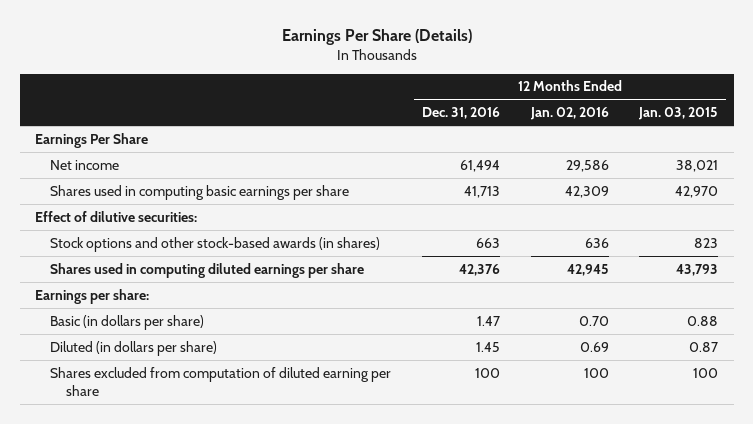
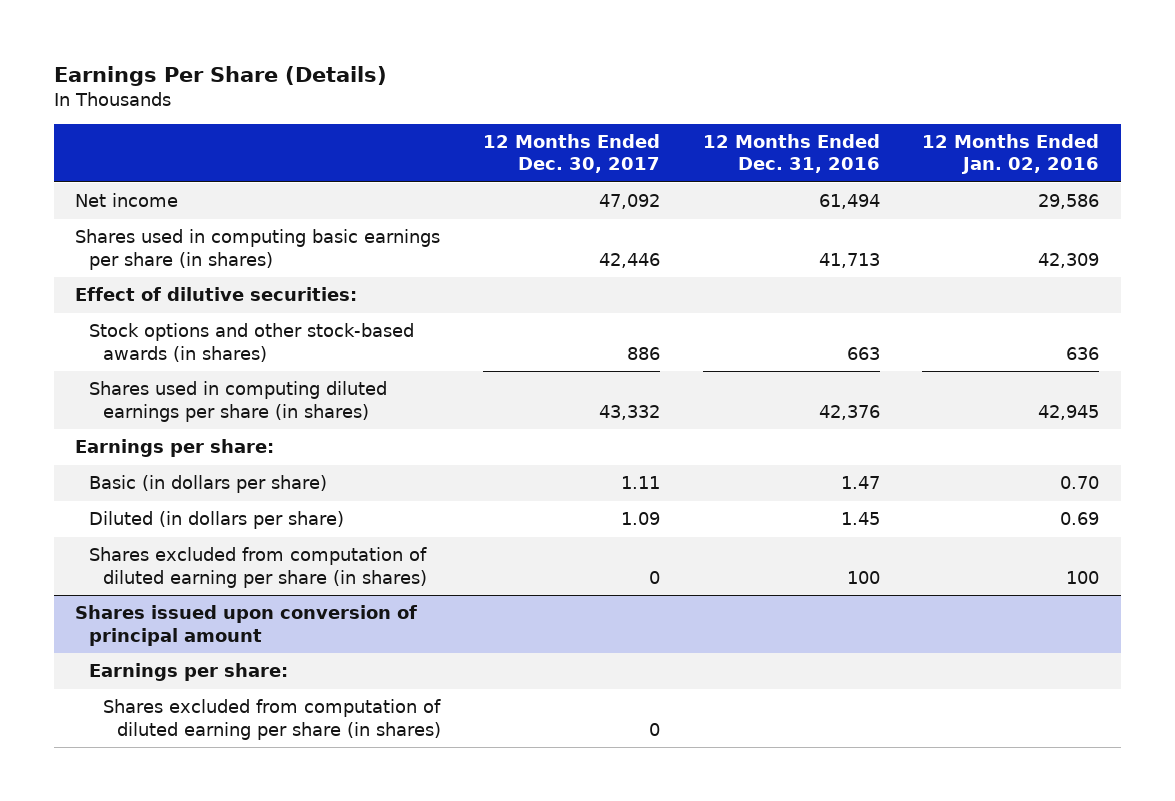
[638,107,719,121] Jan. 03, 2015 -> none
none -> [483,134,661,174] 12 Months Ended Dec. 30, 2017
[34,132,148,148] Earnings Per Share -> none
[50,184,350,200] Shares used in computing basic earnings per share -> [75,229,441,270] Shares used in computing basic earnings per share (in shares)
[50,262,365,278] Shares used in computing diluted earnings per share -> [89,381,388,422] Shares used in computing diluted earnings per share (in shares)
[50,366,392,396] Shares excluded from computation of diluted earning per share -> [89,547,428,588] Shares excluded from computation of diluted earning per share (in shares)
none -> [75,605,418,646] Shares issued upon conversion of principal amount
none -> [89,663,289,682] Earnings per share:
none -> [102,699,441,740] Shares excluded from computation of diluted earning per share (in shares)

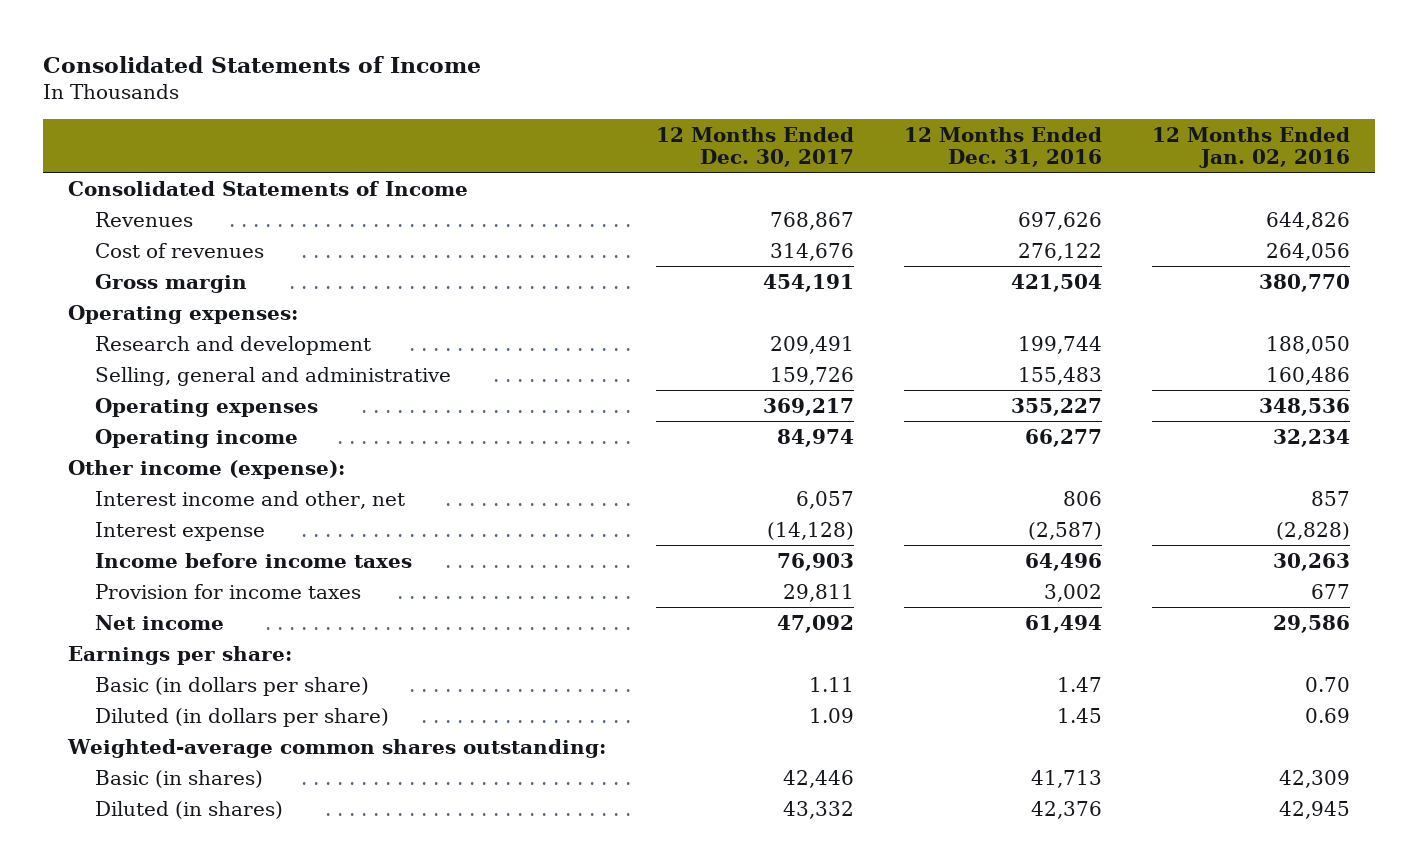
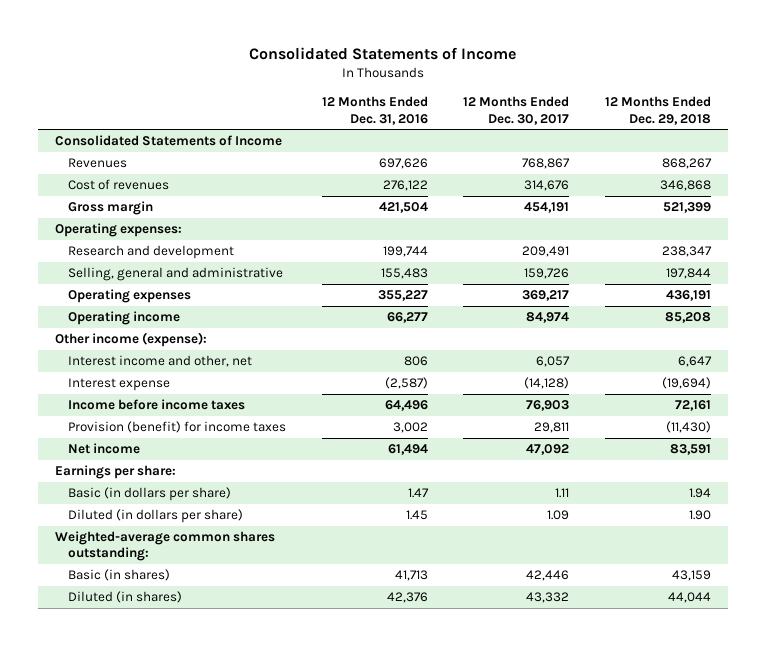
[1151,126,1350,168] 12 Months Ended Jan. 02, 2016 -> none
none -> [604,96,711,125] 12 Months Ended Dec. 29, 2018
[95,583,362,599] Provision for income taxes -> [68,421,287,434] Provision (benefit) for income taxes

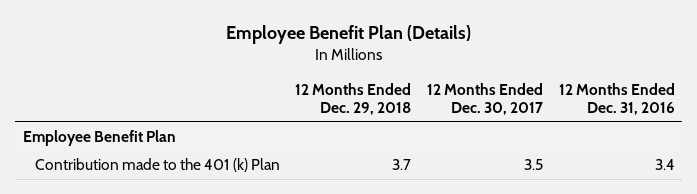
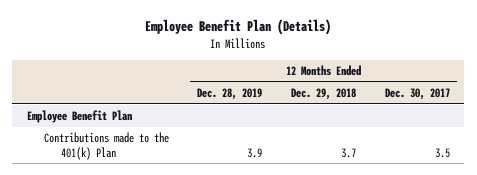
[558,82,675,116] 12 Months Ended Dec. 31, 2016 -> none
none -> [197,88,263,101] Dec. 28, 2019
[34,158,280,173] Contribution made to the 401 (k) Plan -> [43,132,169,160] Contributions made to the 401(k) Plan

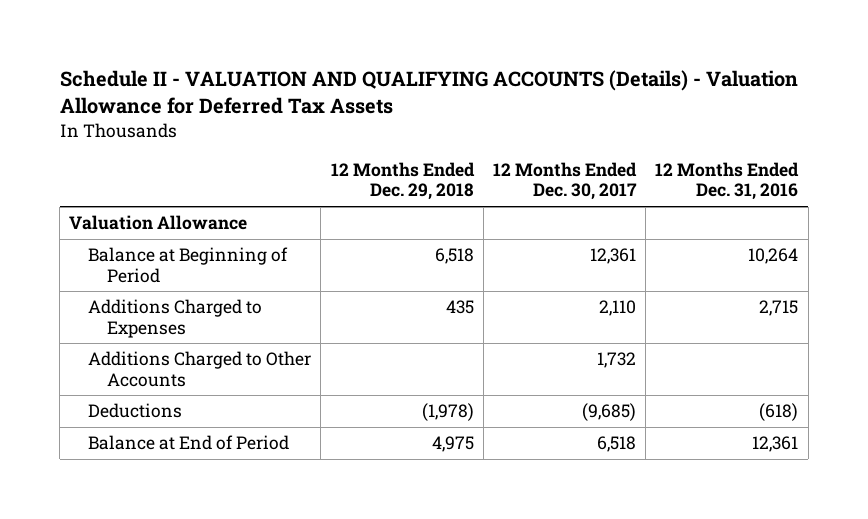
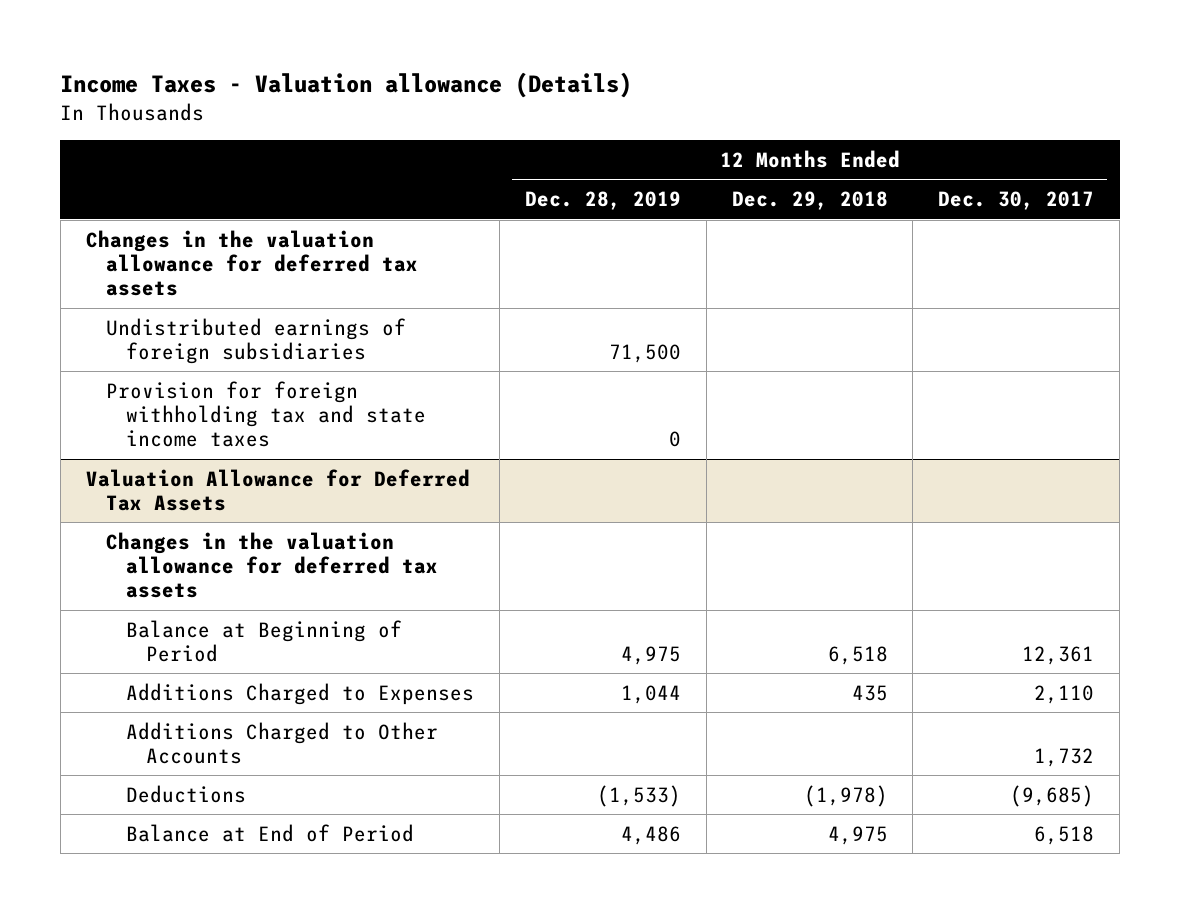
[59,70,798,115] Schedule II - VALUATION AND QUALIFYING ACCOUNTS (Details) - Valuation Allowance for Deferred Tax Assets -> [60,72,633,99] Income Taxes - Valuation allowance (Details)
[655,162,800,201] 12 Months Ended Dec. 31, 2016 -> none
none -> [524,191,681,211] Dec. 28, 2019
[69,215,248,231] Valuation Allowance -> [85,229,418,297] Changes in the valuation allowance for deferred tax assets
none -> [105,317,406,364] Undistributed earnings of foreign subsidiaries
none -> [105,380,427,448] Provision for foreign withholding tax and state income taxes
none -> [85,468,470,511] Valuation Allowance for Deferred Tax Assets
none -> [105,531,439,599] Changes in the valuation allowance for deferred tax assets

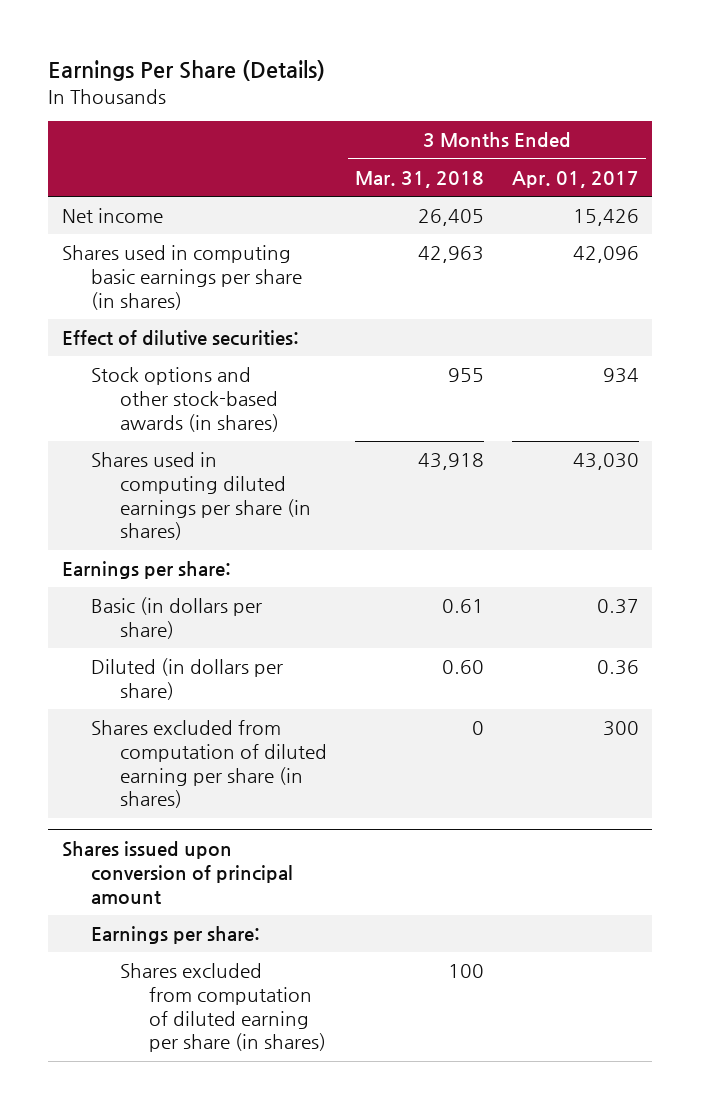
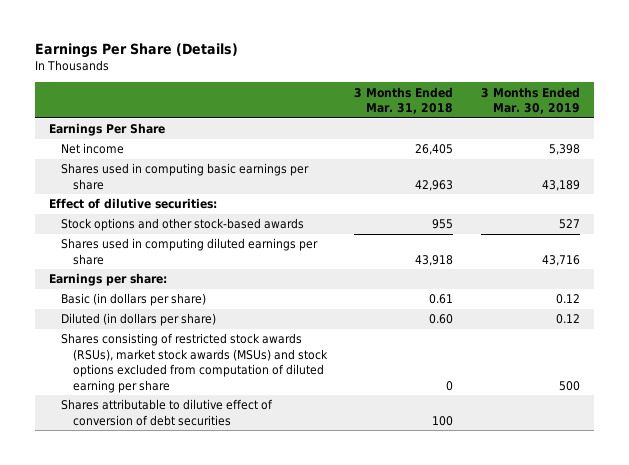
[511,170,639,188] Apr. 01, 2017 -> none
none -> [480,86,580,115] 3 Months Ended Mar. 30, 2019
none -> [48,123,165,137] Earnings Per Share
[62,245,303,310] Shares used in computing basic earnings per share (in shares) -> [60,163,309,190] Shares used in computing basic earnings per share
[91,367,280,432] Stock options and other stock-based awards (in shares) -> [60,218,304,232] Stock options and other stock-based awards
[91,452,312,541] Shares used in computing diluted earnings per share (in shares) -> [60,238,318,265] Shares used in computing diluted earnings per share
[62,841,294,904] Shares issued upon conversion of principal amount -> none
[91,926,261,945] Earnings per share: -> none
[120,963,326,1053] Shares excluded from computation of diluted earning per share (in shares) -> none
[91,720,328,809] Shares excluded from computation of diluted earning per share (in shares) -> [60,333,328,394] Shares consisting of restricted stock awards (RSUs), market stock awards (MSUs) and stock options excluded from computation of diluted earning per share
none -> [60,399,273,426] Shares attributable to dilutive effect of conversion of debt securities

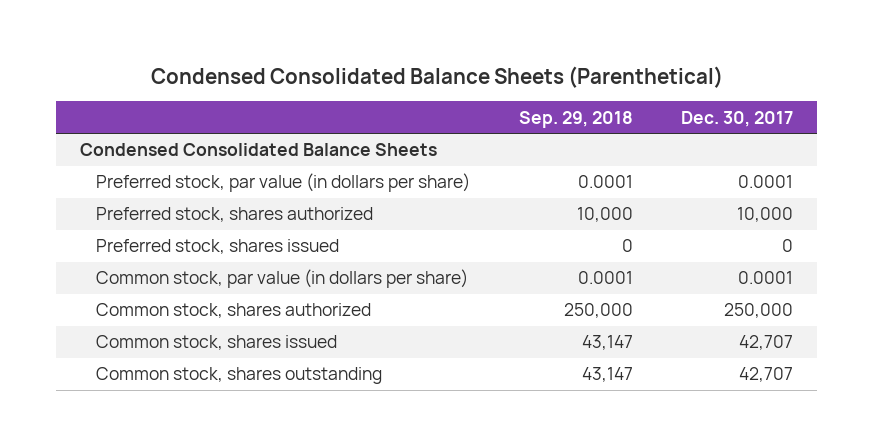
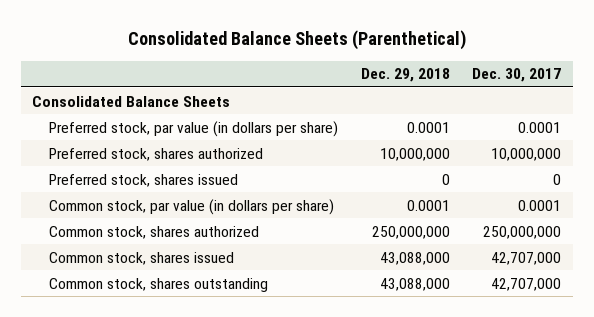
[150,65,723,88] Condensed Consolidated Balance Sheets (Parenthetical) -> [127,30,466,51] Consolidated Balance Sheets (Parenthetical)
[518,110,633,128] Sep. 29, 2018 -> none
none -> [360,68,450,83] Dec. 29, 2018
[80,143,438,157] Condensed Consolidated Balance Sheets -> [32,95,231,107] Consolidated Balance Sheets
[737,207,794,223] 10,000 -> [491,147,562,161] 10,000,000
[724,303,794,319] 250,000 -> [483,225,562,239] 250,000,000
[739,335,794,351] 42,707 -> [491,251,562,265] 42,707,000
[739,367,794,383] 42,707 -> [491,277,562,291] 42,707,000

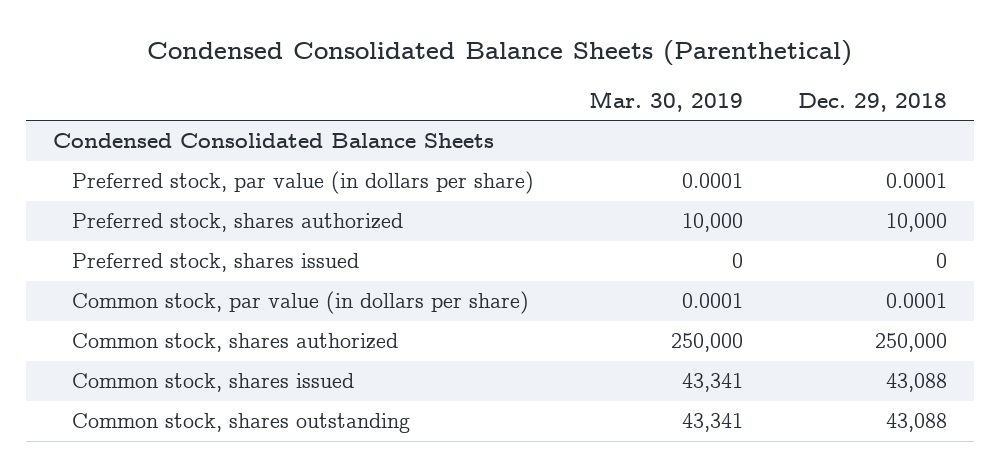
[127,30,466,51] Consolidated Balance Sheets (Parenthetical) -> [146,39,852,66] Condensed Consolidated Balance Sheets (Parenthetical)
[472,68,562,83] Dec. 30, 2017 -> none
none -> [588,90,743,112] Mar. 30, 2019
[32,95,231,107] Consolidated Balance Sheets -> [53,133,495,149] Condensed Consolidated Balance Sheets
[379,147,450,161] 10,000,000 -> [885,213,947,233] 10,000
[371,225,450,239] 250,000,000 -> [874,333,947,353] 250,000
[379,251,450,265] 43,088,000 -> [885,373,947,393] 43,088
[379,277,450,291] 43,088,000 -> [885,413,947,433] 43,088

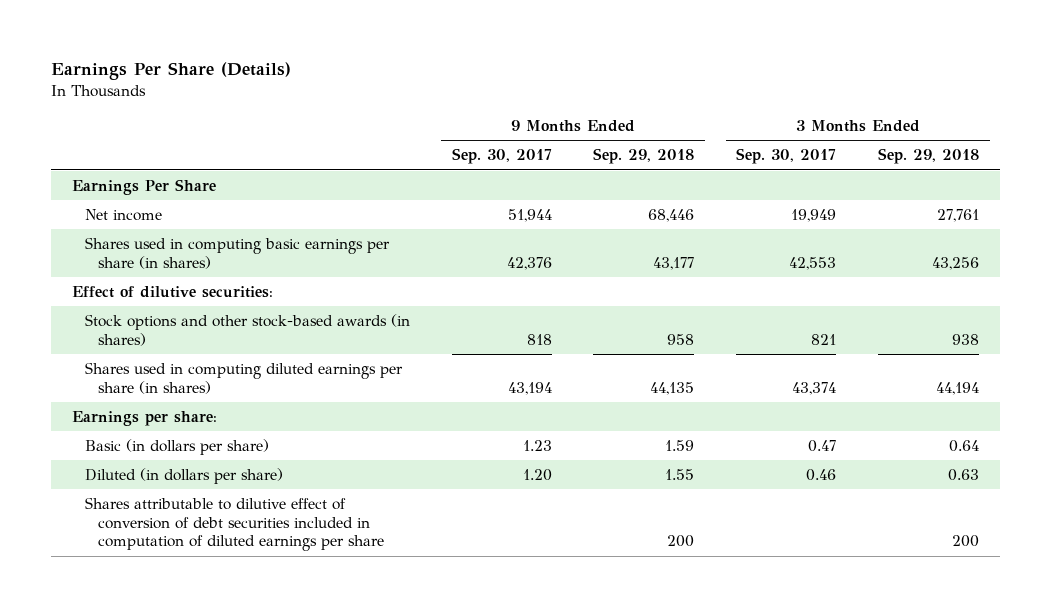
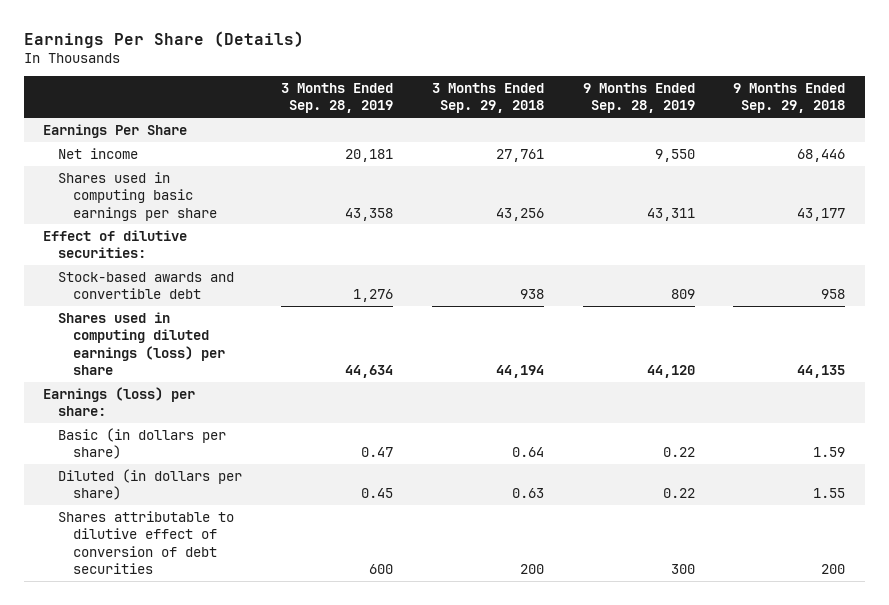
[451,148,552,165] Sep. 30, 2017 -> none
[736,148,837,165] Sep. 30, 2017 -> none
none -> [281,83,394,114] 3 Months Ended Sep. 28, 2019
none -> [582,83,695,114] 9 Months Ended Sep. 28, 2019
[84,236,390,269] Shares used in computing basic earnings per share (in shares) -> [58,171,218,221] Shares used in computing basic earnings per share
[84,313,410,346] Stock options and other stock-based awards (in shares) -> [58,271,235,300] Stock-based awards and convertible debt
[84,361,403,394] Shares used in computing diluted earnings per share (in shares) -> [58,311,226,375] Shares used in computing diluted earnings (loss) per share
[71,410,217,426] Earnings per share: -> [43,386,196,417] Earnings (loss) per share:
[84,496,384,552] Shares attributable to dilutive effect of conversion of debt securities included in computation of diluted earnings per share -> [58,510,235,574] Shares attributable to dilutive effect of conversion of debt securities

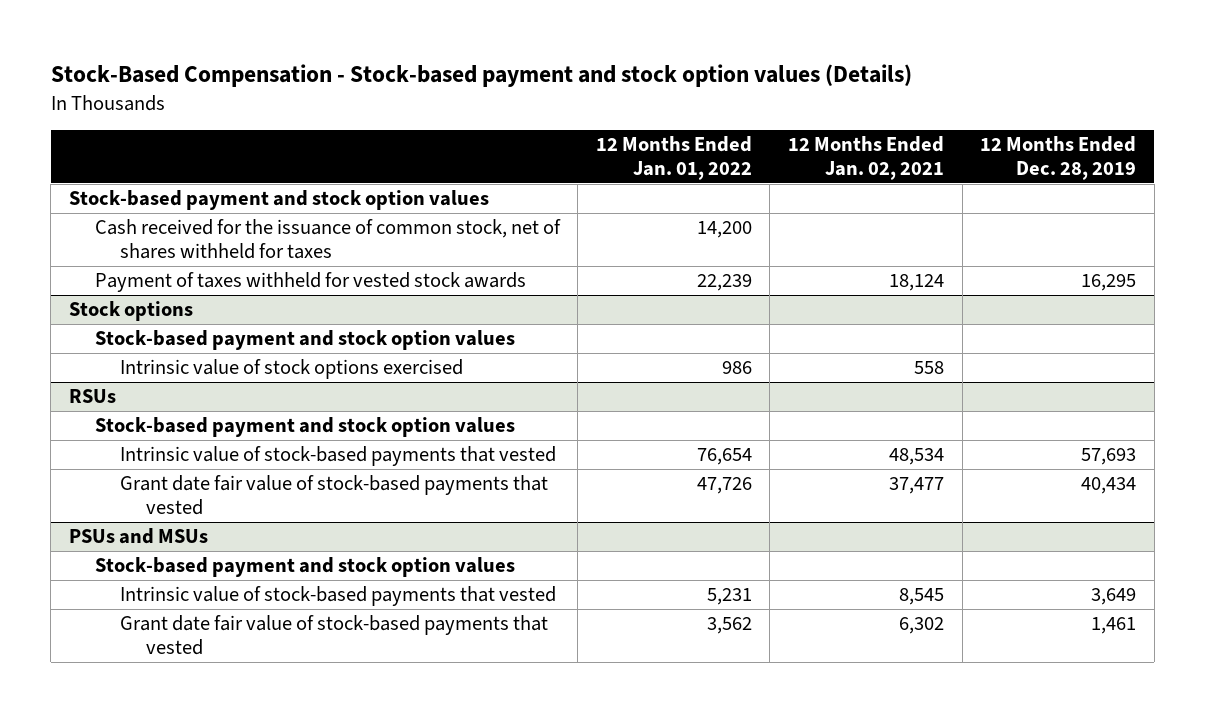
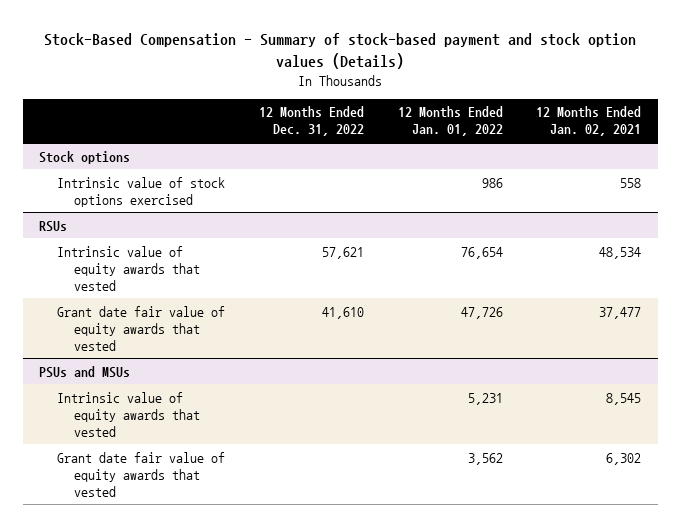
[50,64,912,88] Stock-Based Compensation - Stock-based payment and stock option values (Details) -> [44,33,637,69] Stock-Based Compensation - Summary of stock-based payment and stock option values (Details)
[980,136,1137,180] 12 Months Ended Dec. 28, 2019 -> none
none -> [258,106,364,137] 12 Months Ended Dec. 31, 2022
[68,190,489,211] Stock-based payment and stock option values -> none
[94,219,561,259] Cash received for the issuance of common stock, net of shares withheld for taxes -> none
[94,272,526,293] Payment of taxes withheld for vested stock awards -> none
[94,330,515,351] Stock-based payment and stock option values -> none
[94,417,515,438] Stock-based payment and stock option values -> none
[120,446,557,467] Intrinsic value of stock-based payments that vested -> [56,245,201,291] Intrinsic value of equity awards that vested
[120,475,549,515] Grant date fair value of stock-based payments that vested -> [56,305,225,351] Grant date fair value of equity awards that vested
[94,557,515,578] Stock-based payment and stock option values -> none
[120,586,557,607] Intrinsic value of stock-based payments that vested -> [56,391,201,437] Intrinsic value of equity awards that vested
[120,615,549,655] Grant date fair value of stock-based payments that vested -> [56,451,225,497] Grant date fair value of equity awards that vested

